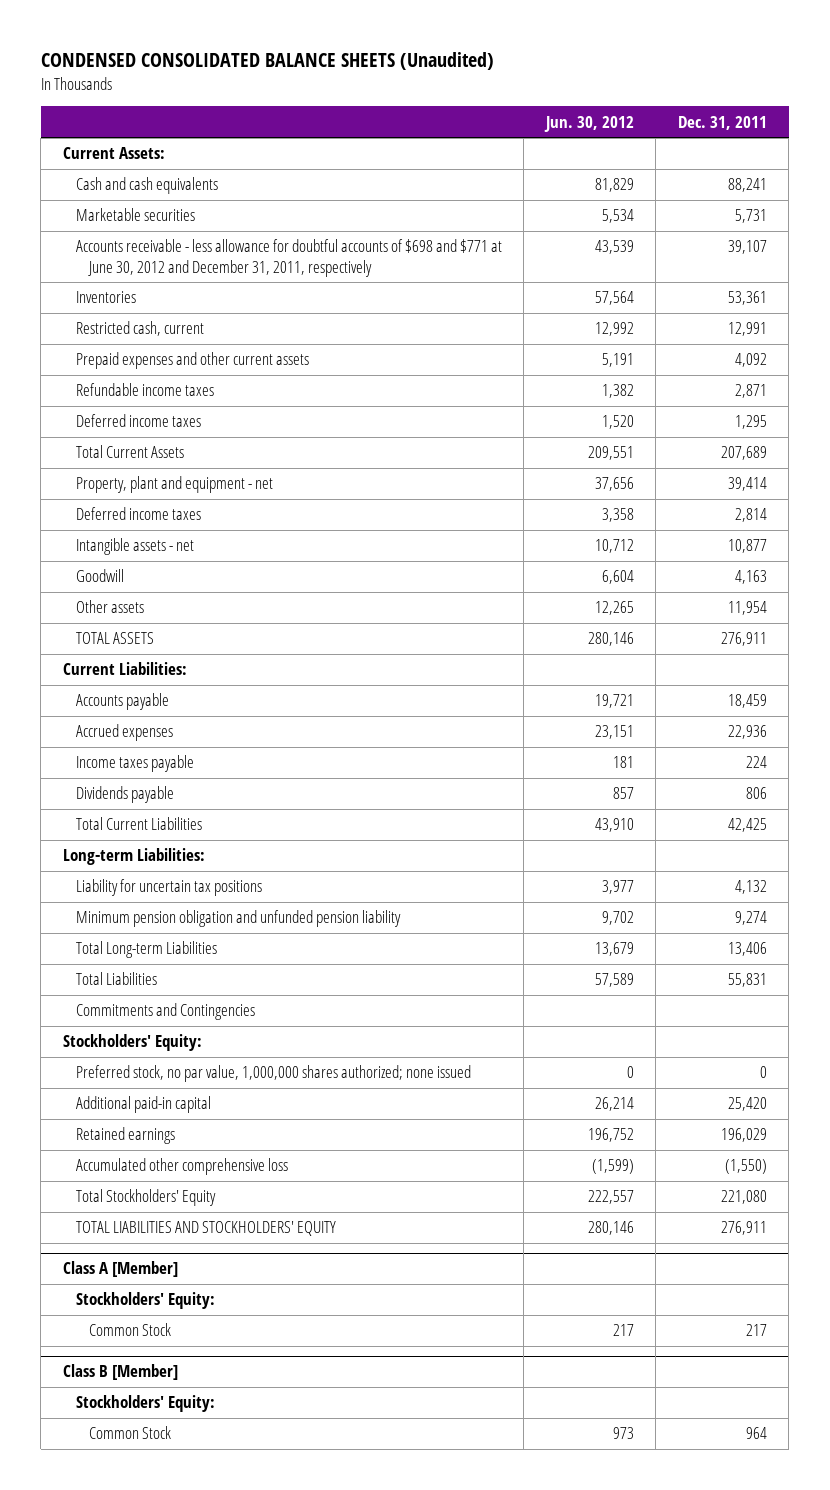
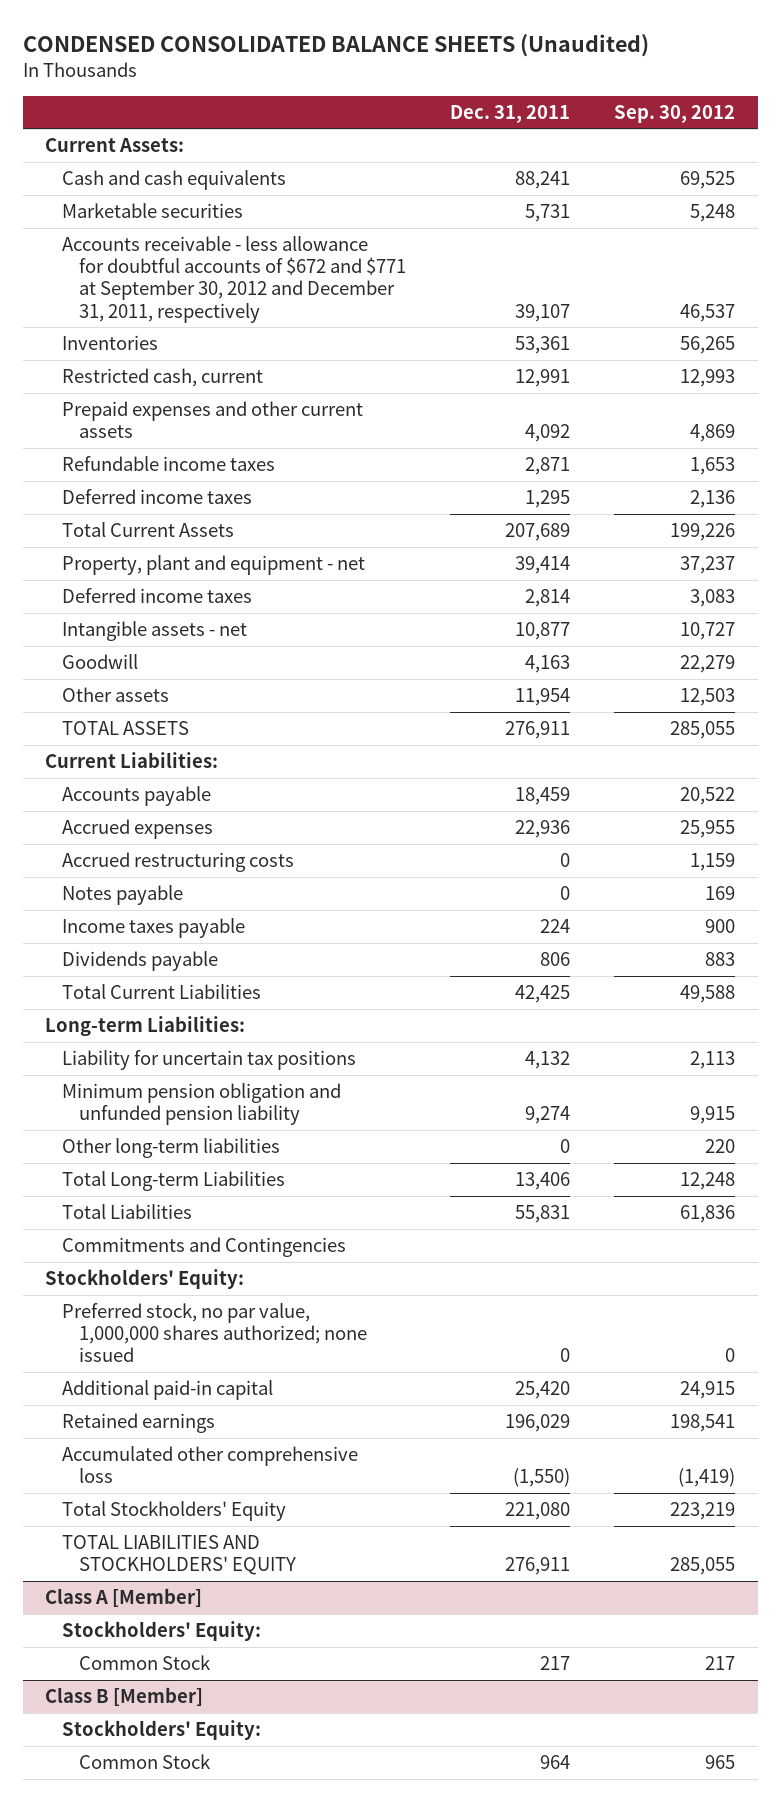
[543,115,634,132] Jun. 30, 2012 -> none
none -> [614,104,736,123] Sep. 30, 2012
[75,239,502,277] Accounts receivable - less allowance for doubtful accounts of $698 and $771 at June 30, 2012 and December 31, 2011, respectively -> [62,236,406,323] Accounts receivable - less allowance for doubtful accounts of $672 and $771 at September 30, 2012 and December 31, 2011, respectively
none -> [62,852,295,873] Accrued restructuring costs
none -> [62,885,184,906] Notes payable
none -> [62,1138,281,1159] Other long-term liabilities

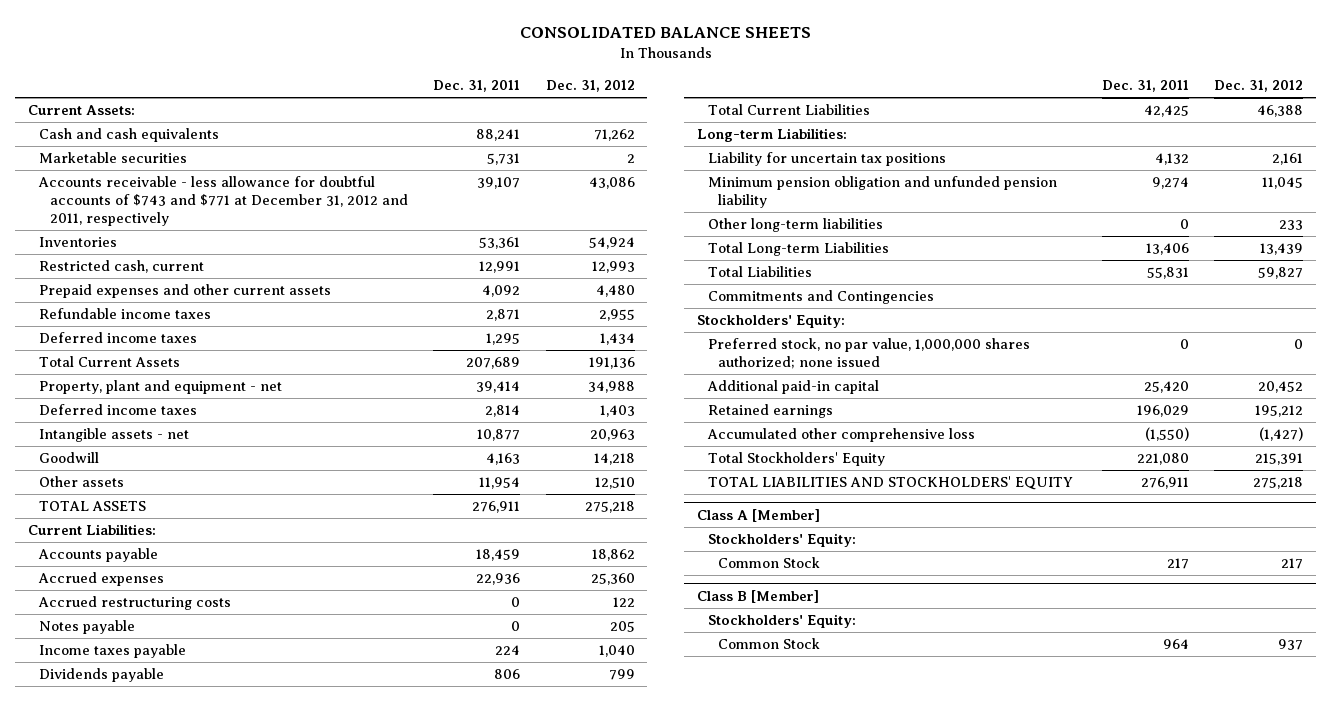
[23,34,650,58] CONDENSED CONSOLIDATED BALANCE SHEETS (Unaudited) -> [519,27,811,39] CONSOLIDATED BALANCE SHEETS
[614,104,736,123] Sep. 30, 2012 -> none
none -> [545,80,635,93] Dec. 31, 2012
[62,236,406,323] Accounts receivable - less allowance for doubtful accounts of $672 and $771 at September 30, 2012 and December 31, 2011, respectively -> [37,176,408,226] Accounts receivable - less allowance for doubtful accounts of $743 and $771 at December 31, 2012 and 2011, respectively

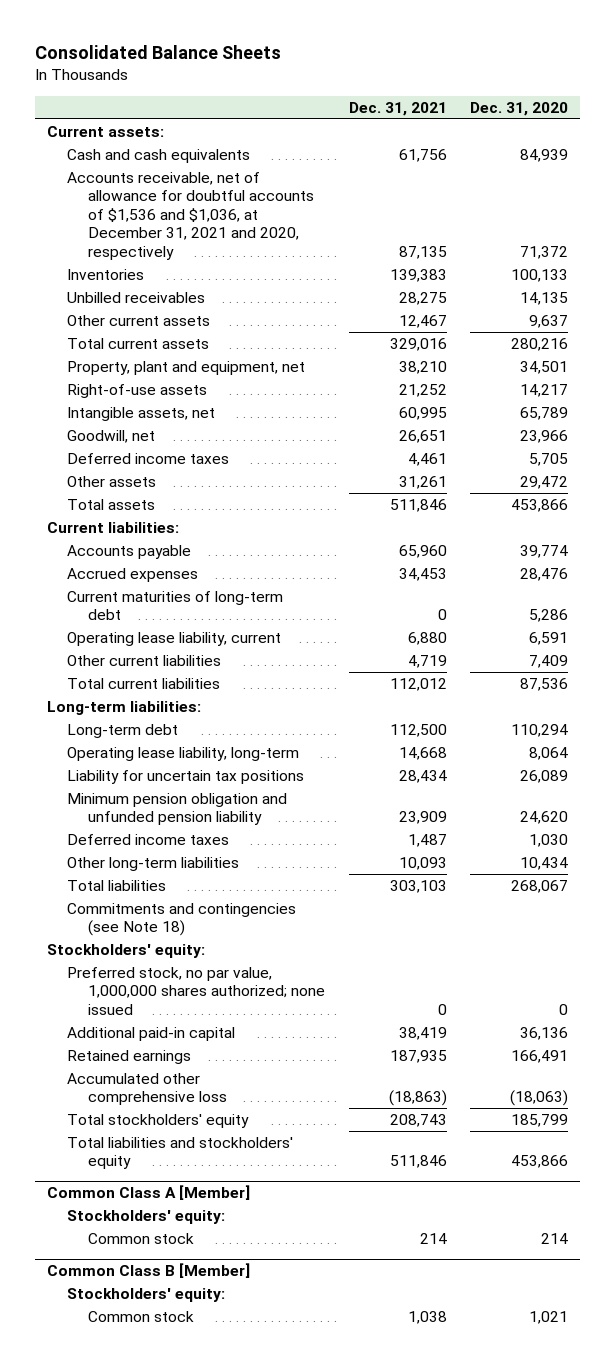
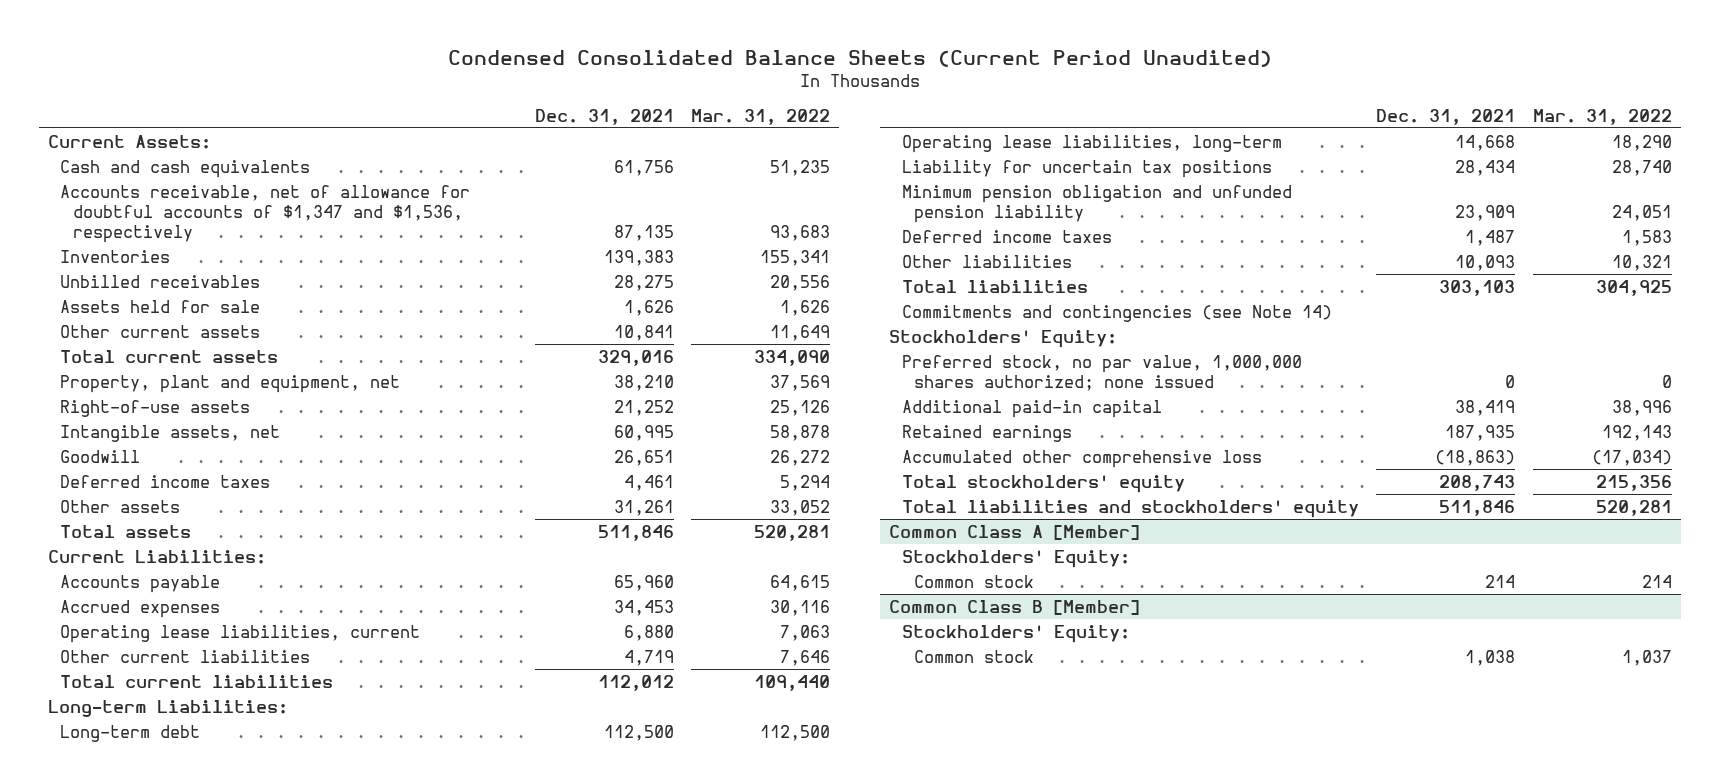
[34,45,281,60] Consolidated Balance Sheets -> [447,49,1272,67] Condensed Consolidated Balance Sheets (Current Period Unaudited)
[469,101,568,116] Dec. 31, 2020 -> none
none -> [691,108,831,125] Mar. 31, 2022
[46,125,164,137] Current assets: -> [47,134,211,149] Current Assets:
[67,171,315,260] Accounts receivable, net of allowance for doubtful accounts of $1,536 and $1,036, at December 31, 2021 and 2020, respectively -> [60,184,471,244] Accounts receivable, net of allowance for doubtful accounts of $1,347 and $1,536, respectively
none -> [60,299,261,313] Assets held for sale
[398,314,447,328] 12,467 -> [613,324,674,341] 10,841
[67,429,156,443] Goodwill, net -> [60,449,141,463] Goodwill
[46,521,179,533] Current liabilities: -> [47,549,266,564] Current Liabilities:
[67,590,284,621] Current maturities of long-term debt -> none
[67,631,282,646] Operating lease liability, current -> [60,624,421,643] Operating lease liabilities, current
[46,700,201,715] Long-term liabilities: -> [47,699,288,717] Long-term Liabilities:
[67,746,300,761] Operating lease liability, long-term -> [901,134,1282,153] Operating lease liabilities, long-term
[67,856,240,871] Other long-term liabilities -> [901,254,1072,268] Other liabilities
[67,902,297,937] Commitments and contingencies (see Note 18) -> [901,304,1332,322] Commitments and contingencies (see Note 14)
[46,943,205,958] Stockholders' equity: -> [889,329,1118,348] Stockholders' Equity:
[67,1209,226,1224] Stockholders' equity: -> [901,549,1130,568] Stockholders' Equity:
[67,1287,226,1302] Stockholders' equity: -> [901,624,1130,643] Stockholders' Equity:

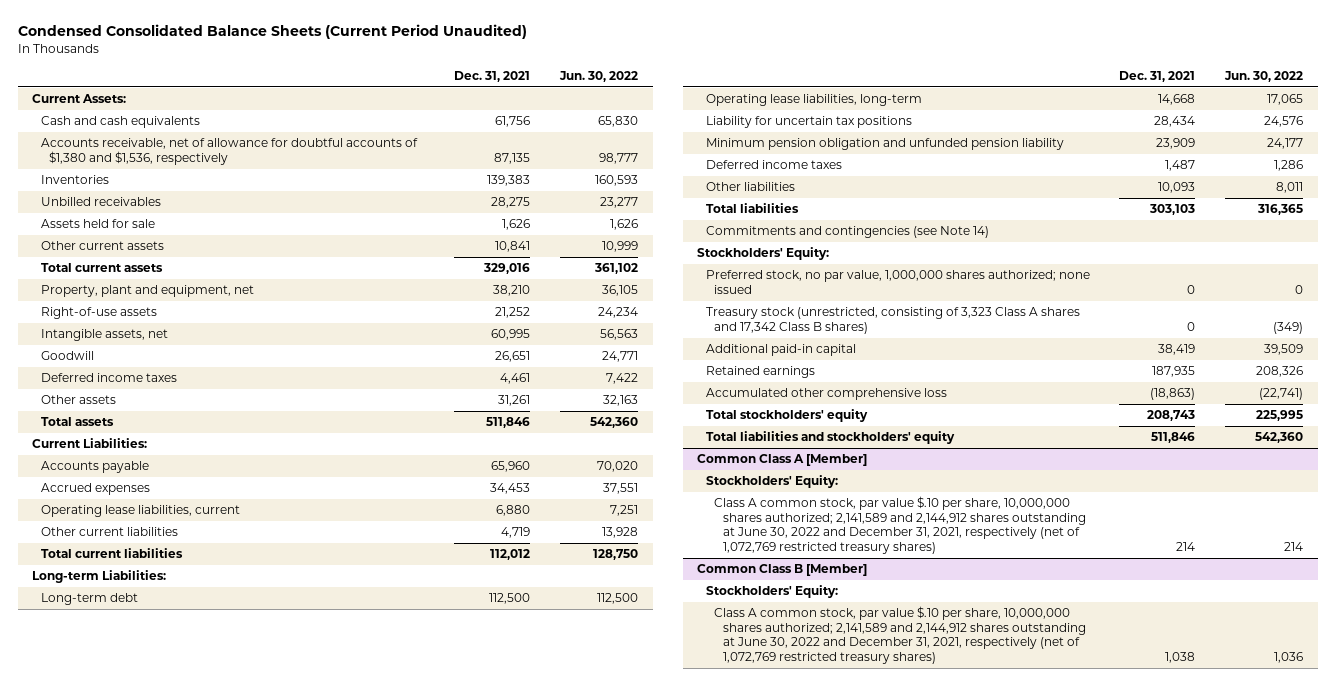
[691,108,831,125] Mar. 31, 2022 -> none
none -> [558,70,638,82] Jun. 30, 2022
[60,184,471,244] Accounts receivable, net of allowance for doubtful accounts of $1,347 and $1,536, respectively -> [40,138,418,165] Accounts receivable, net of allowance for doubtful accounts of $1,380 and $1,536, respectively
none -> [705,307,1080,334] Treasury stock (unrestricted, consisting of 3,323 Class A shares and 17,342 Class B shares)
[914,574,1035,588] Common stock -> [714,496,1086,555] Class A common stock, par value $.10 per share, 10,000,000 shares authorized; 2,141,589 and 2,144,912 shares outstanding at June 30, 2022 and December 31, 2021, respectively (net of 1,072,769 restricted treasury shares)
[914,649,1035,663] Common stock -> [714,606,1086,665] Class A common stock, par value $.10 per share, 10,000,000 shares authorized; 2,141,589 and 2,144,912 shares outstanding at June 30, 2022 and December 31, 2021, respectively (net of 1,072,769 restricted treasury shares)

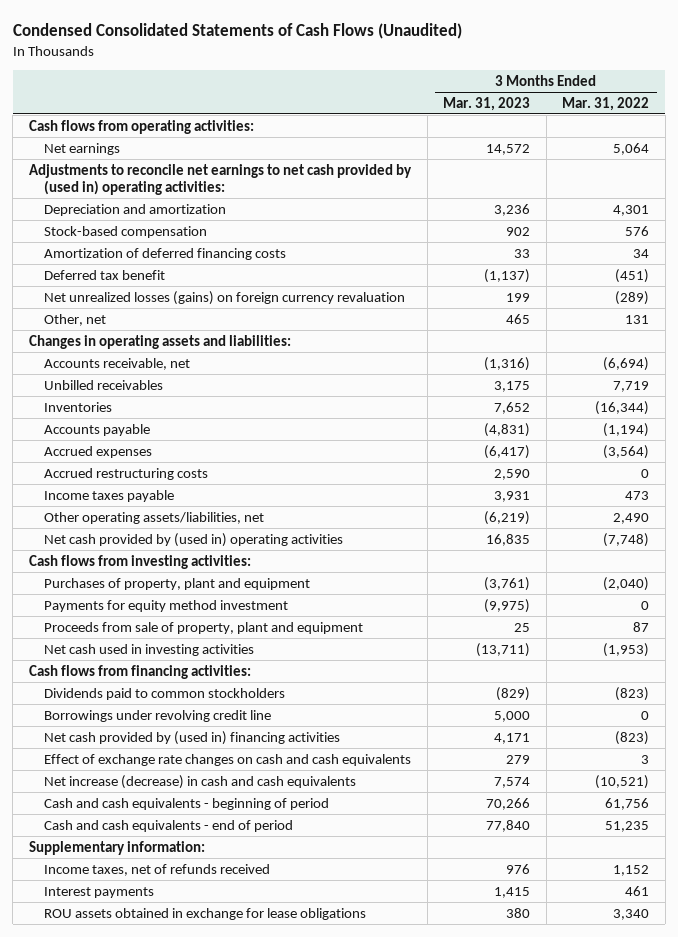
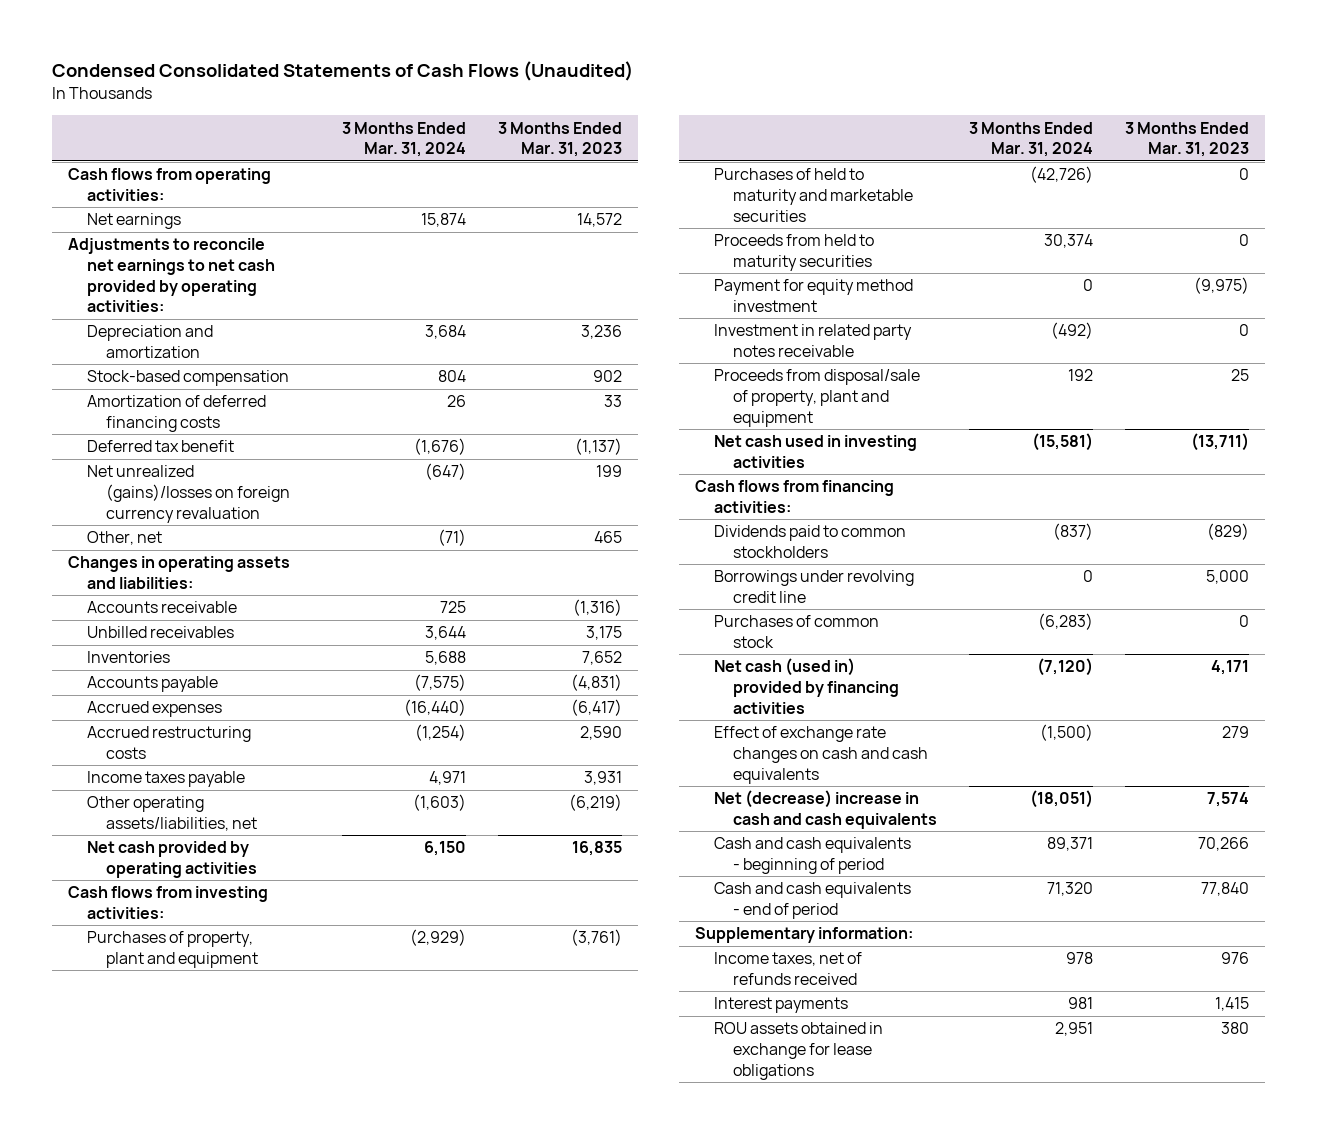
[562,96,650,111] Mar. 31, 2022 -> none
none -> [342,121,467,158] 3 Months Ended Mar. 31, 2024
[28,163,412,196] Adjustments to reconcile net earnings to net cash provided by (used in) operating activities: -> [68,238,276,313] Adjustments to reconcile net earnings to net cash provided by operating activities:
[44,290,406,305] Net unrealized losses (gains) on foreign currency revaluation -> [87,465,291,523] Net unrealized (gains)/losses on foreign currency revaluation
[44,357,191,370] Accounts receivable, net -> [87,601,238,614] Accounts receivable
[44,532,344,547] Net cash provided by (used in) operating activities -> [87,841,258,878] Net cash provided by operating activities
none -> [713,168,913,222] Purchases of held to maturity and marketable securities
none -> [713,234,874,271] Proceeds from held to maturity securities
[44,599,289,612] Payments for equity method investment -> [713,279,913,312] Payment for equity method investment
none -> [713,324,912,357] Investment in related party notes receivable
[44,621,364,634] Proceeds from sale of property, plant and equipment -> [713,369,920,427] Proceeds from disposal/sale of property, plant and equipment
none -> [713,615,879,648] Purchases of common stock
[44,730,341,745] Net cash provided by (used in) financing activities -> [713,658,899,714] Net cash (used in) provided by financing activities
[44,774,357,789] Net increase (decrease) in cash and cash equivalents -> [713,790,937,829] Net (decrease) increase in cash and cash equivalents

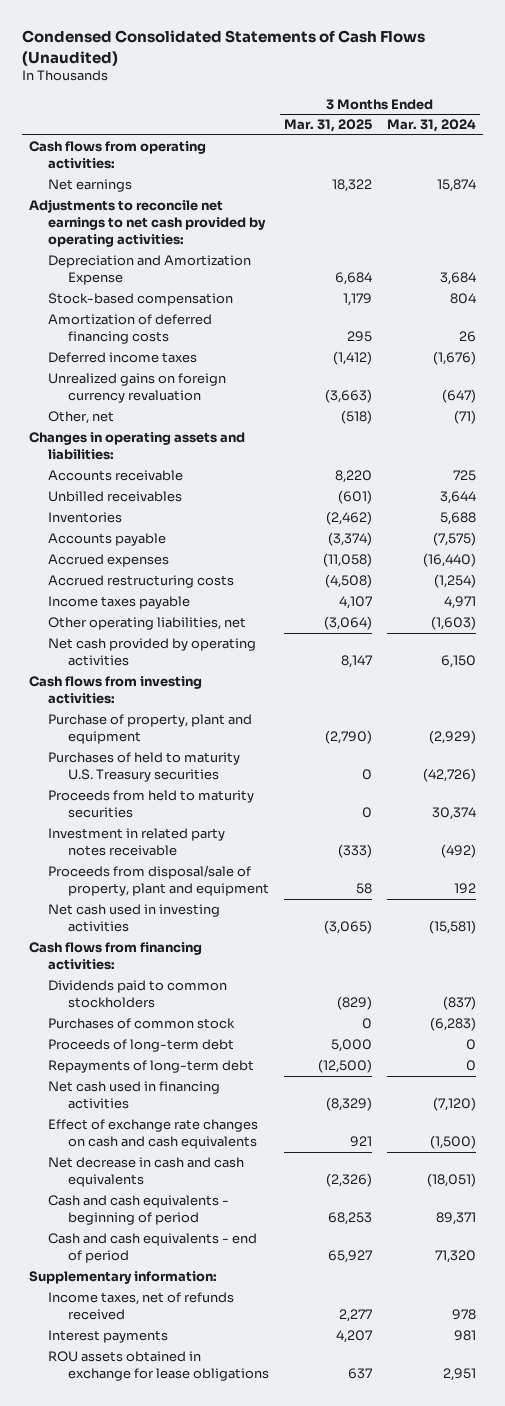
[498,121,623,158] 3 Months Ended Mar. 31, 2023 -> none
none -> [283,119,372,133] Mar. 31, 2025
[87,325,214,358] Depreciation and amortization -> [48,255,252,286] Depreciation and Amortization Expense
[87,440,235,453] Deferred tax benefit -> [48,352,198,364] Deferred income taxes
[87,465,291,523] Net unrealized (gains)/losses on foreign currency revaluation -> [48,373,227,404] Unrealized gains on foreign currency revaluation
[87,796,258,831] Other operating assets/liabilities, net -> [48,617,247,631] Other operating liabilities, net
[87,931,259,968] Purchases of property, plant and equipment -> [48,714,253,745] Purchase of property, plant and equipment
[713,168,913,222] Purchases of held to maturity and marketable securities -> [48,752,241,783] Purchases of held to maturity U.S. Treasury securities
[713,279,913,312] Payment for equity method investment -> none
[713,570,914,603] Borrowings under revolving credit line -> none
none -> [48,1039,235,1053] Proceeds of long-term debt
none -> [48,1060,255,1074] Repayments of long-term debt
[713,658,899,714] Net cash (used in) provided by financing activities -> [48,1081,221,1110] Net cash used in financing activities
[713,790,937,829] Net (decrease) increase in cash and cash equivalents -> [48,1157,245,1188] Net decrease in cash and cash equivalents

